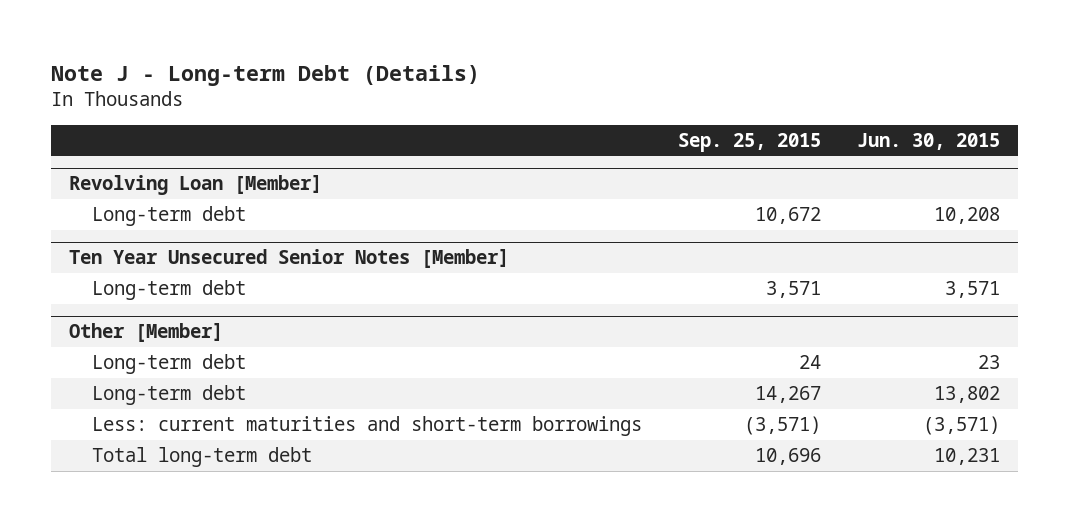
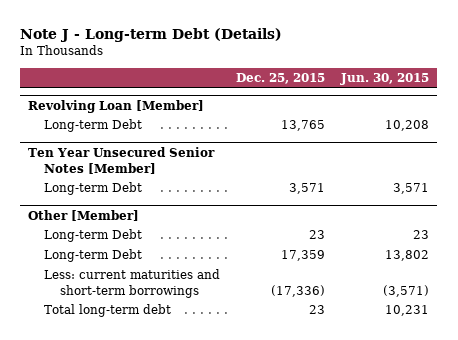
[678,132,822,152] Sep. 25, 2015 -> none
none -> [236,72,326,84] Dec. 25, 2015
[92,206,247,227] Long-term debt -> [43,119,142,133] Long-term Debt
[92,280,247,301] Long-term debt -> [43,182,142,196] Long-term Debt
[92,354,247,375] Long-term debt -> [43,229,142,243] Long-term Debt
[92,385,247,406] Long-term debt -> [43,249,142,263] Long-term Debt

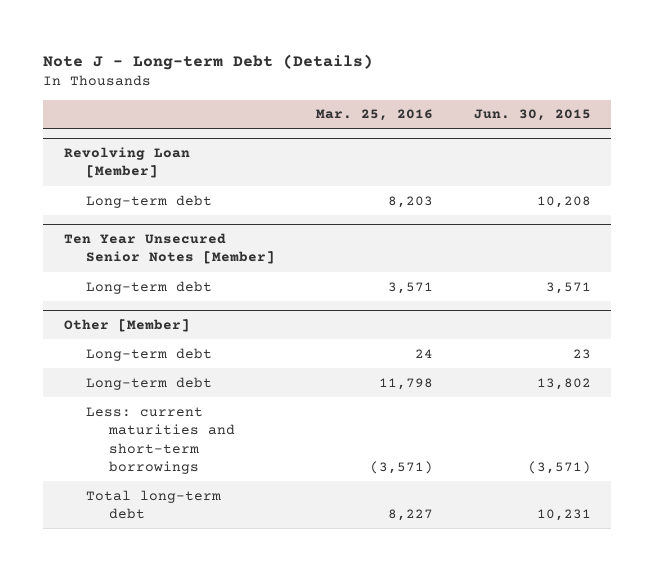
[236,72,326,84] Dec. 25, 2015 -> none
none -> [316,109,434,122] Mar. 25, 2016
[43,119,142,133] Long-term Debt -> [86,194,213,208] Long-term debt
[43,182,142,196] Long-term Debt -> [86,280,213,294] Long-term debt
[43,229,142,243] Long-term Debt -> [86,347,213,361] Long-term debt
[43,249,142,263] Long-term Debt -> [86,376,213,390] Long-term debt

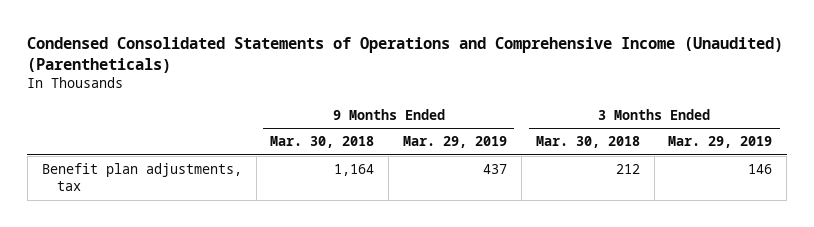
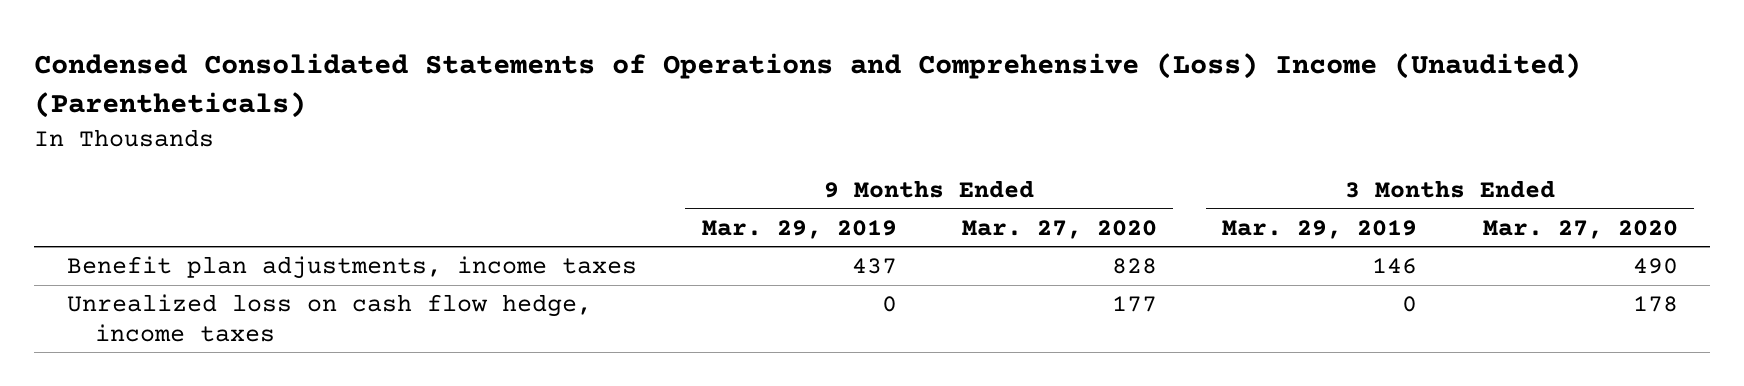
[27,36,784,73] Condensed Consolidated Statements of Operations and Comprehensive Income (Unaudited) (Parentheticals) -> [33,52,1581,119] Condensed Consolidated Statements of Operations and Comprehensive (Loss) Income (Unaudited) (Parentheticals)
[270,136,375,149] Mar. 30, 2018 -> none
[535,136,640,149] Mar. 30, 2018 -> none
none -> [962,219,1158,239] Mar. 27, 2020
none -> [1482,219,1678,239] Mar. 27, 2020
[41,163,242,192] Benefit plan adjustments, tax -> [66,256,637,280] Benefit plan adjustments, income taxes
none -> [66,294,592,342] Unrealized loss on cash flow hedge, income taxes

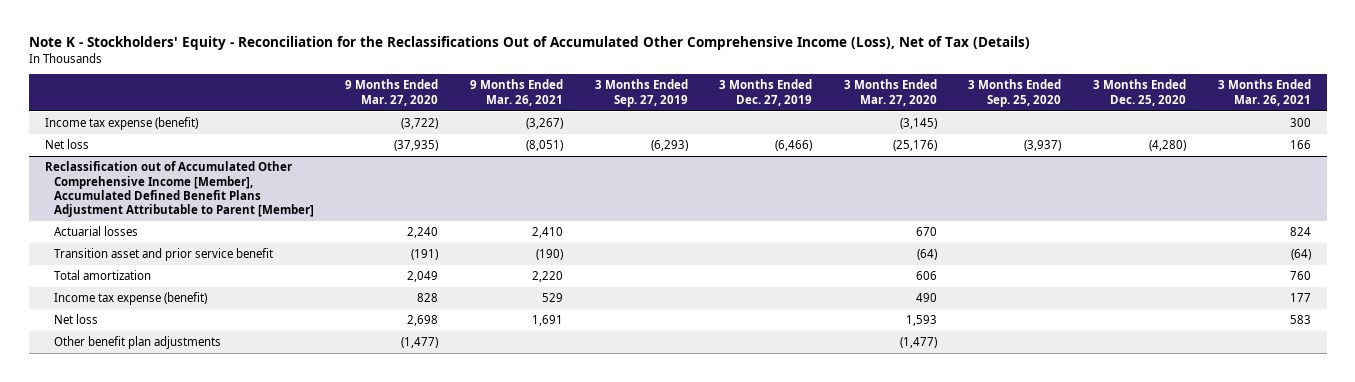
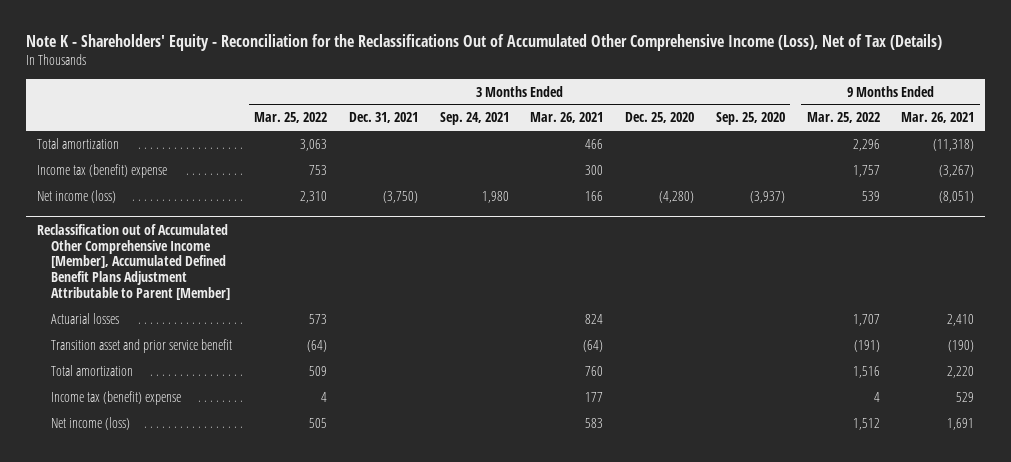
[28,35,1030,50] Note K - Stockholders' Equity - Reconciliation for the Reclassifications Out of Accumulated Other Comprehensive Income (Loss), Net of Tax (Details) -> [25,33,942,51] Note K - Shareholders' Equity - Reconciliation for the Reclassifications Out of Accumulated Other Comprehensive Income (Loss), Net of Tax (Details)
[345,79,439,106] 9 Months Ended Mar. 27, 2020 -> none
[594,79,688,107] 3 Months Ended Sep. 27, 2019 -> none
[719,79,813,106] 3 Months Ended Dec. 27, 2019 -> none
[843,79,937,106] 3 Months Ended Mar. 27, 2020 -> none
none -> [254,112,328,124] Mar. 25, 2022
none -> [348,112,418,124] Dec. 31, 2021
none -> [439,112,509,126] Sep. 24, 2021
none -> [806,112,880,124] Mar. 25, 2022
none -> [36,137,119,149] Total amortization
[44,117,198,131] Income tax expense (benefit) -> [36,163,167,178] Income tax (benefit) expense
[44,139,89,150] Net loss -> [36,189,116,203] Net income (loss)
[53,336,221,350] Other benefit plan adjustments -> none
[53,292,207,306] Income tax expense (benefit) -> [51,390,182,405] Income tax (benefit) expense
[53,314,98,325] Net loss -> [51,416,131,430] Net income (loss)

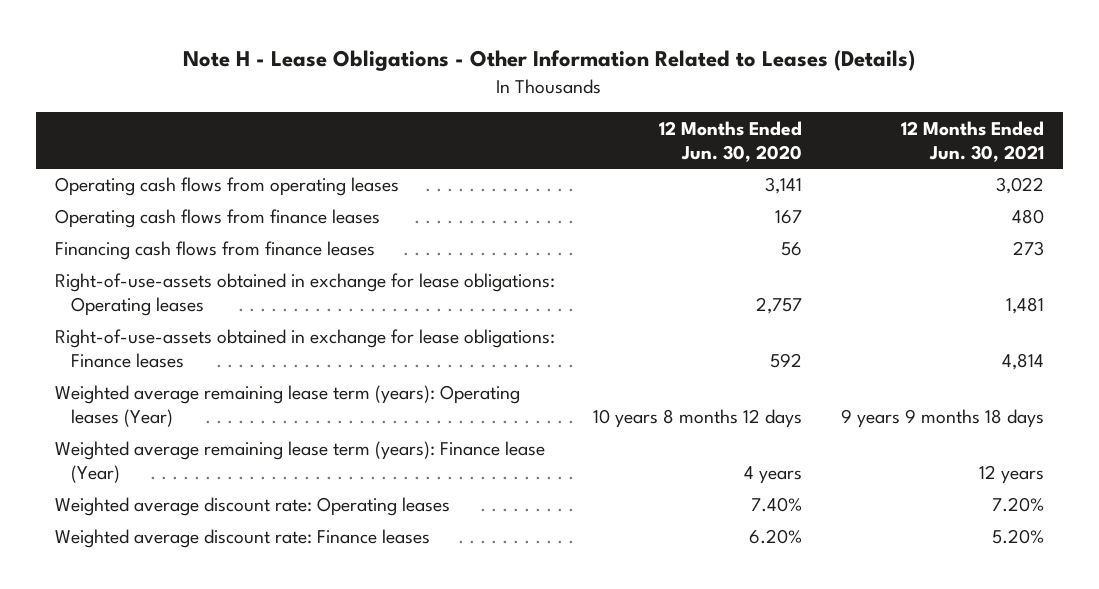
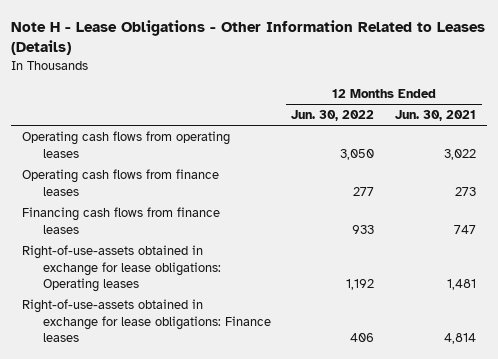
[659,120,803,162] 12 Months Ended Jun. 30, 2020 -> none
none -> [291,110,375,122] Jun. 30, 2022
[1011,209,1044,225] 480 -> [455,186,477,196] 273
[1012,241,1044,257] 273 -> [454,224,477,234] 747
[55,385,521,428] Weighted average remaining lease term (years): Operating leases (Year) -> none
[55,441,546,484] Weighted average remaining lease term (years): Finance lease (Year) -> none
[55,497,451,517] Weighted average discount rate: Operating leases -> none
[55,529,431,549] Weighted average discount rate: Finance leases -> none

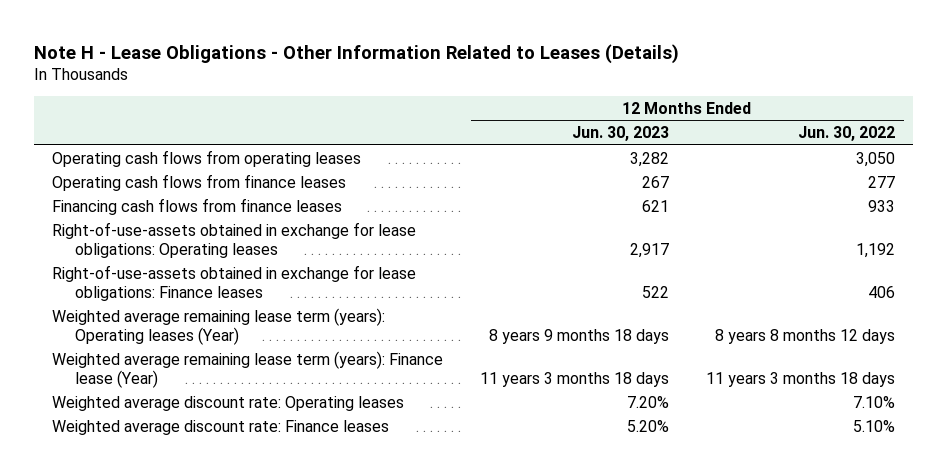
[395,110,477,122] Jun. 30, 2021 -> none
none -> [571,126,669,142] Jun. 30, 2023
none -> [52,307,386,345] Weighted average remaining lease term (years): Operating leases (Year)
none -> [52,350,444,388] Weighted average remaining lease term (years): Finance lease (Year)
none -> [52,395,405,411] Weighted average discount rate: Operating leases
none -> [52,419,390,435] Weighted average discount rate: Finance leases

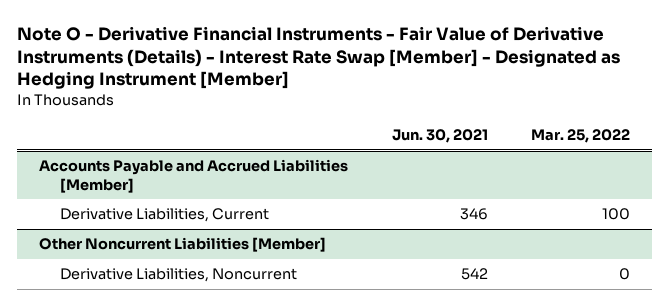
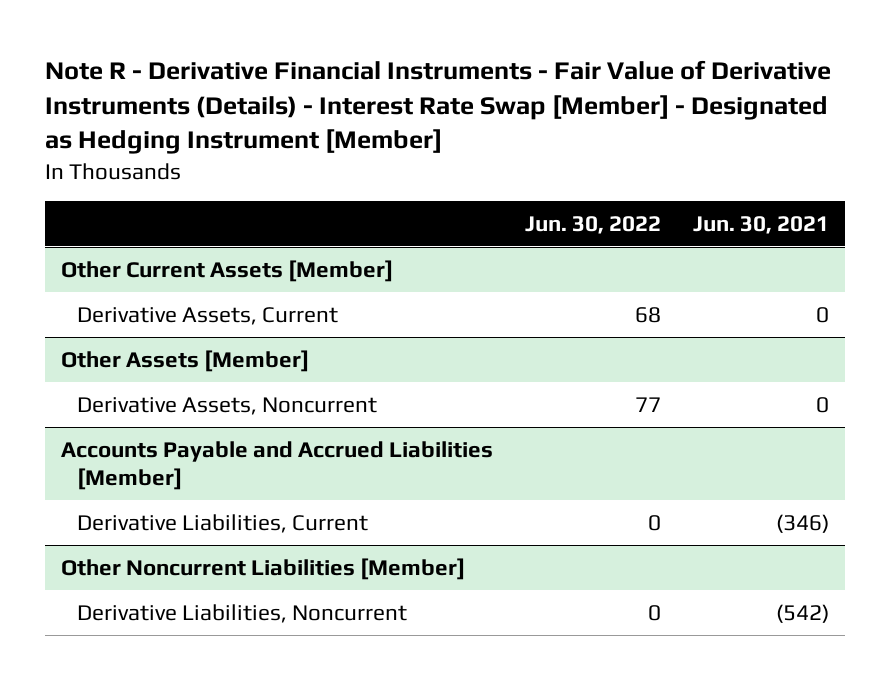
[17,25,621,90] Note O - Derivative Financial Instruments - Fair Value of Derivative Instruments (Details) - Interest Rate Swap [Member] - Designated as Hedging Instrument [Member] -> [44,60,831,155] Note R - Derivative Financial Instruments - Fair Value of Derivative Instruments (Details) - Interest Rate Swap [Member] - Designated as Hedging Instrument [Member]
[531,129,631,144] Mar. 25, 2022 -> none
none -> [525,215,662,234] Jun. 30, 2022
none -> [60,259,393,282] Other Current Assets [Member]
none -> [77,306,339,325] Derivative Assets, Current
none -> [60,349,309,372] Other Assets [Member]
none -> [77,396,378,415] Derivative Assets, Noncurrent
[459,208,488,221] 346 -> [776,513,830,533] (346)
[460,268,488,281] 542 -> [776,603,830,623] (542)

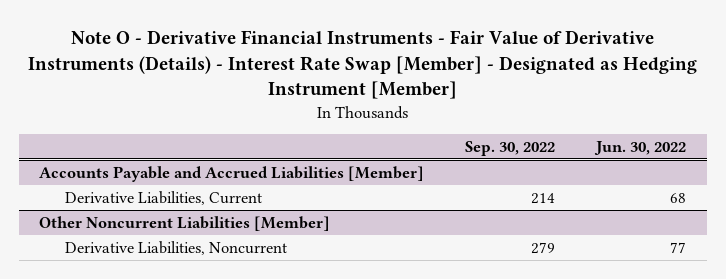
[44,60,831,155] Note R - Derivative Financial Instruments - Fair Value of Derivative Instruments (Details) - Interest Rate Swap [Member] - Designated as Hedging Instrument [Member] -> [27,30,697,100] Note O - Derivative Financial Instruments - Fair Value of Derivative Instruments (Details) - Interest Rate Swap [Member] - Designated as Hedging Instrument [Member]
[693,215,830,234] Jun. 30, 2021 -> none
none -> [465,140,556,156] Sep. 30, 2022
[60,259,393,282] Other Current Assets [Member] -> none
[77,306,339,325] Derivative Assets, Current -> none
[60,349,309,372] Other Assets [Member] -> none
[77,396,378,415] Derivative Assets, Noncurrent -> none
[648,514,662,531] 0 -> [670,192,687,203] 68
[648,604,662,621] 0 -> [670,241,687,253] 77

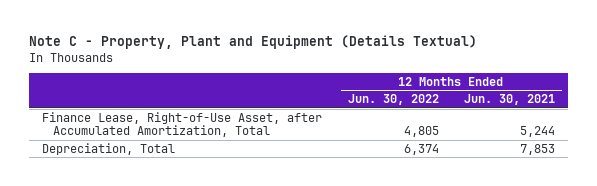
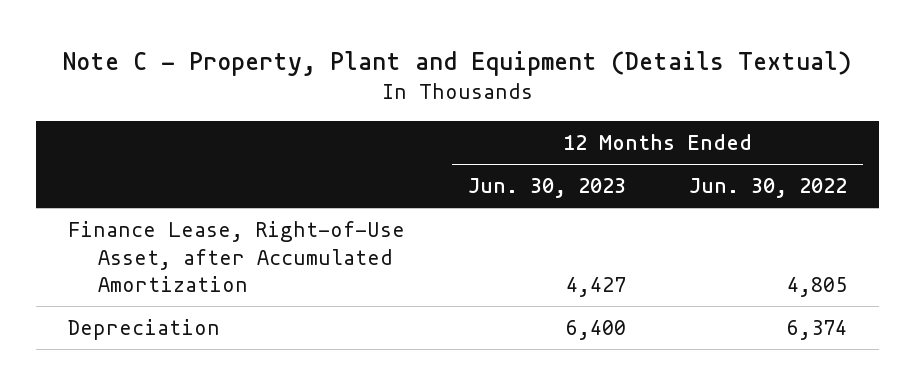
[464,94,556,106] Jun. 30, 2021 -> none
none -> [468,178,627,199] Jun. 30, 2023
[41,111,322,138] Finance Lease, Right-of-Use Asset, after Accumulated Amortization, Total -> [67,221,405,293] Finance Lease, Right-of-Use Asset, after Accumulated Amortization
[41,142,175,155] Depreciation, Total -> [67,319,220,341] Depreciation

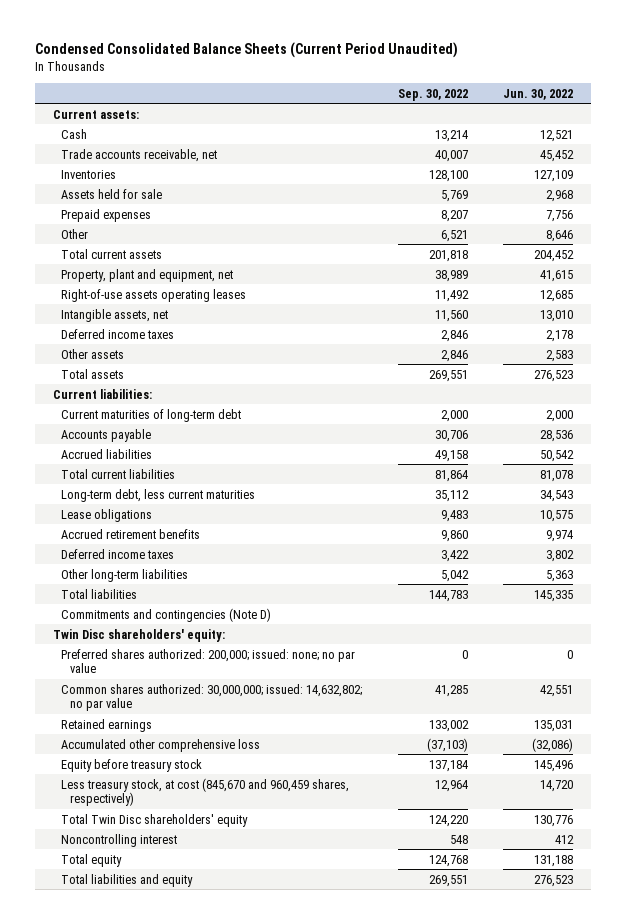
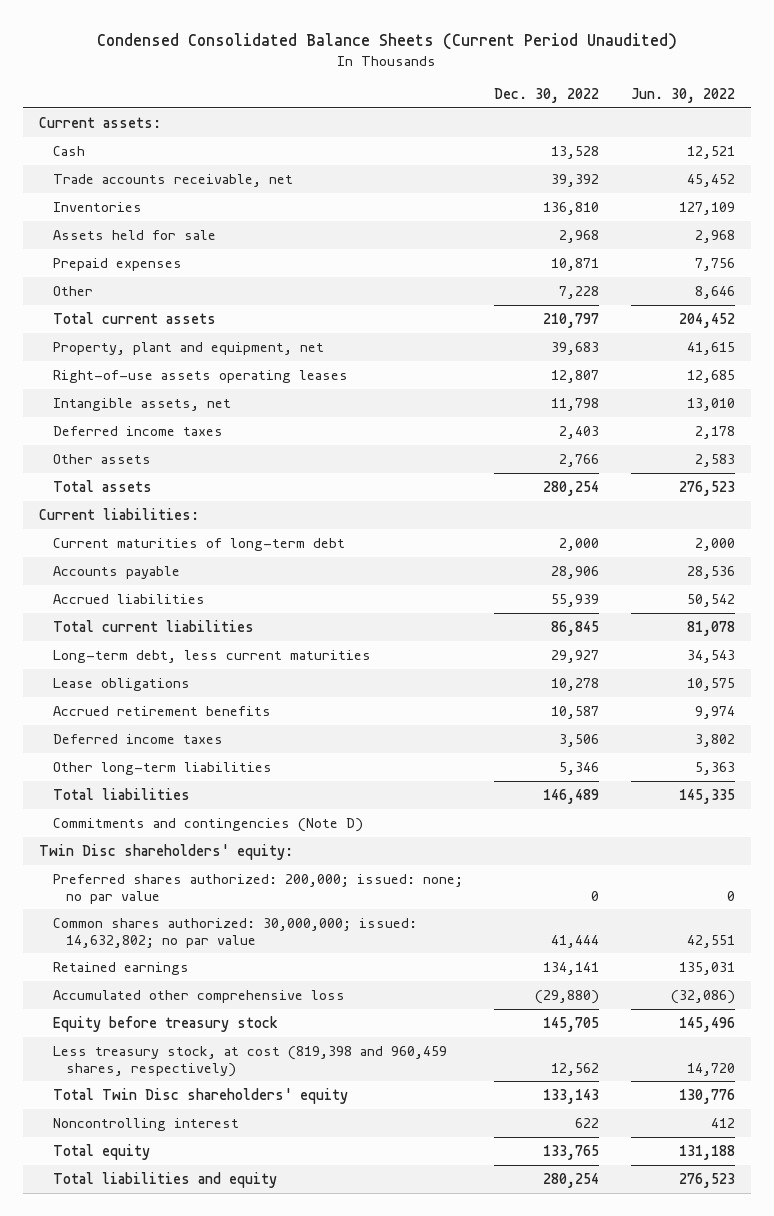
[397,88,468,101] Sep. 30, 2022 -> none
none -> [494,87,600,103] Dec. 30, 2022
[61,777,350,807] Less treasury stock, at cost (845,670 and 960,459 shares, respectively) -> [52,1045,447,1077] Less treasury stock, at cost (819,398 and 960,459 shares, respectively)

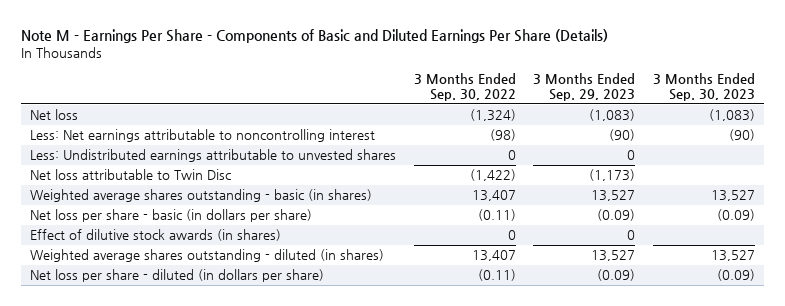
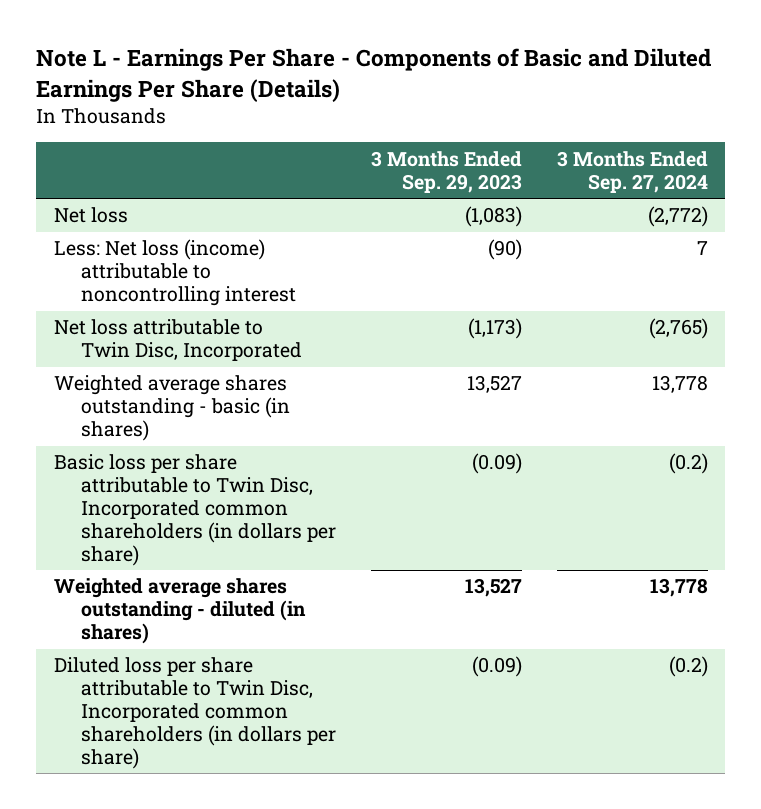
[21,29,609,44] Note M - Earnings Per Share - Components of Basic and Diluted Earnings Per Share (Details) -> [36,48,712,102] Note L - Earnings Per Share - Components of Basic and Diluted Earnings Per Share (Details)
[413,73,516,102] 3 Months Ended Sep. 30, 2022 -> none
[652,73,755,102] 3 Months Ended Sep. 30, 2023 -> none
none -> [556,150,708,193] 3 Months Ended Sep. 27, 2024
[29,149,396,163] Less: Undistributed earnings attributable to unvested shares -> none
[29,129,375,143] Less: Net earnings attributable to noncontrolling interest -> [53,239,296,307] Less: Net loss (income) attributable to noncontrolling interest
[29,169,231,181] Net loss attributable to Twin Disc -> [53,319,302,362] Net loss attributable to Twin Disc, Incorporated
[29,229,281,242] Effect of dilutive stock awards (in shares) -> none
[29,209,312,223] Net loss per share - basic (in dollars per share) -> [53,454,336,567] Basic loss per share attributable to Twin Disc, Incorporated common shareholders (in dollars per share)
[29,269,324,283] Net loss per share - diluted (in dollars per share) -> [53,657,336,770] Diluted loss per share attributable to Twin Disc, Incorporated common shareholders (in dollars per share)

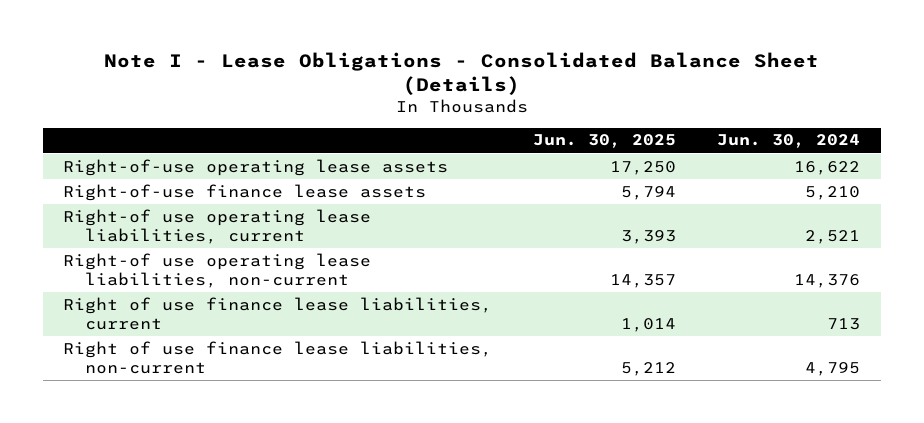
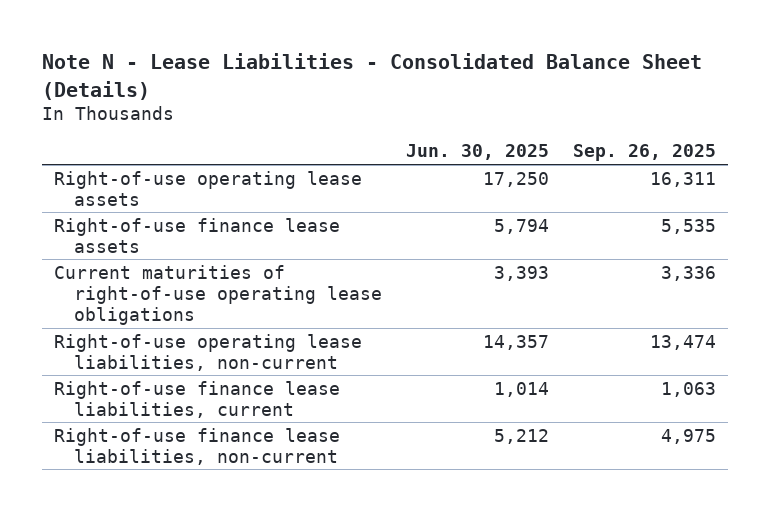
[103,52,819,96] Note I - Lease Obligations - Consolidated Balance Sheet (Details) -> [42,53,703,100] Note N - Lease Liabilities - Consolidated Balance Sheet (Details)
[717,134,861,149] Jun. 30, 2024 -> none
none -> [572,144,716,162] Sep. 26, 2025
[63,208,372,244] Right-of use operating lease liabilities, current -> [54,264,383,325] Current maturities of right-of-use operating lease obligations
[63,252,372,288] Right-of use operating lease liabilities, non-current -> [54,333,363,371] Right-of-use operating lease liabilities, non-current
[63,296,493,330] Right of use finance lease liabilities, current -> [54,380,341,418] Right-of-use finance lease liabilities, current
[63,340,493,374] Right of use finance lease liabilities, non-current -> [54,427,341,465] Right-of-use finance lease liabilities, non-current

